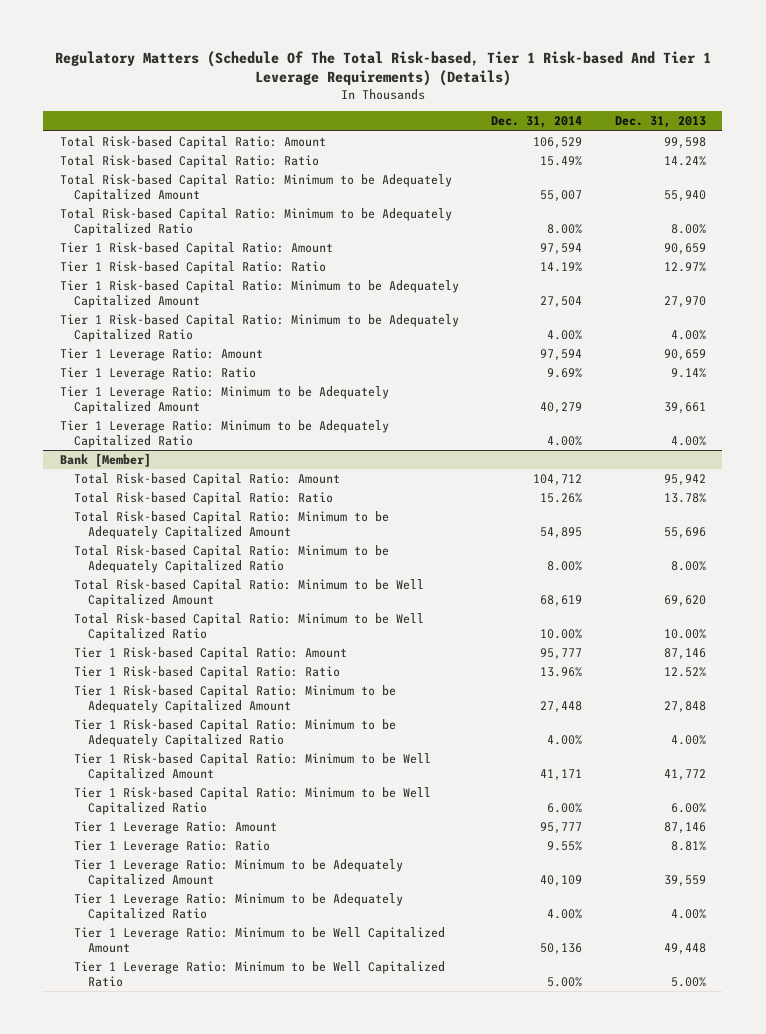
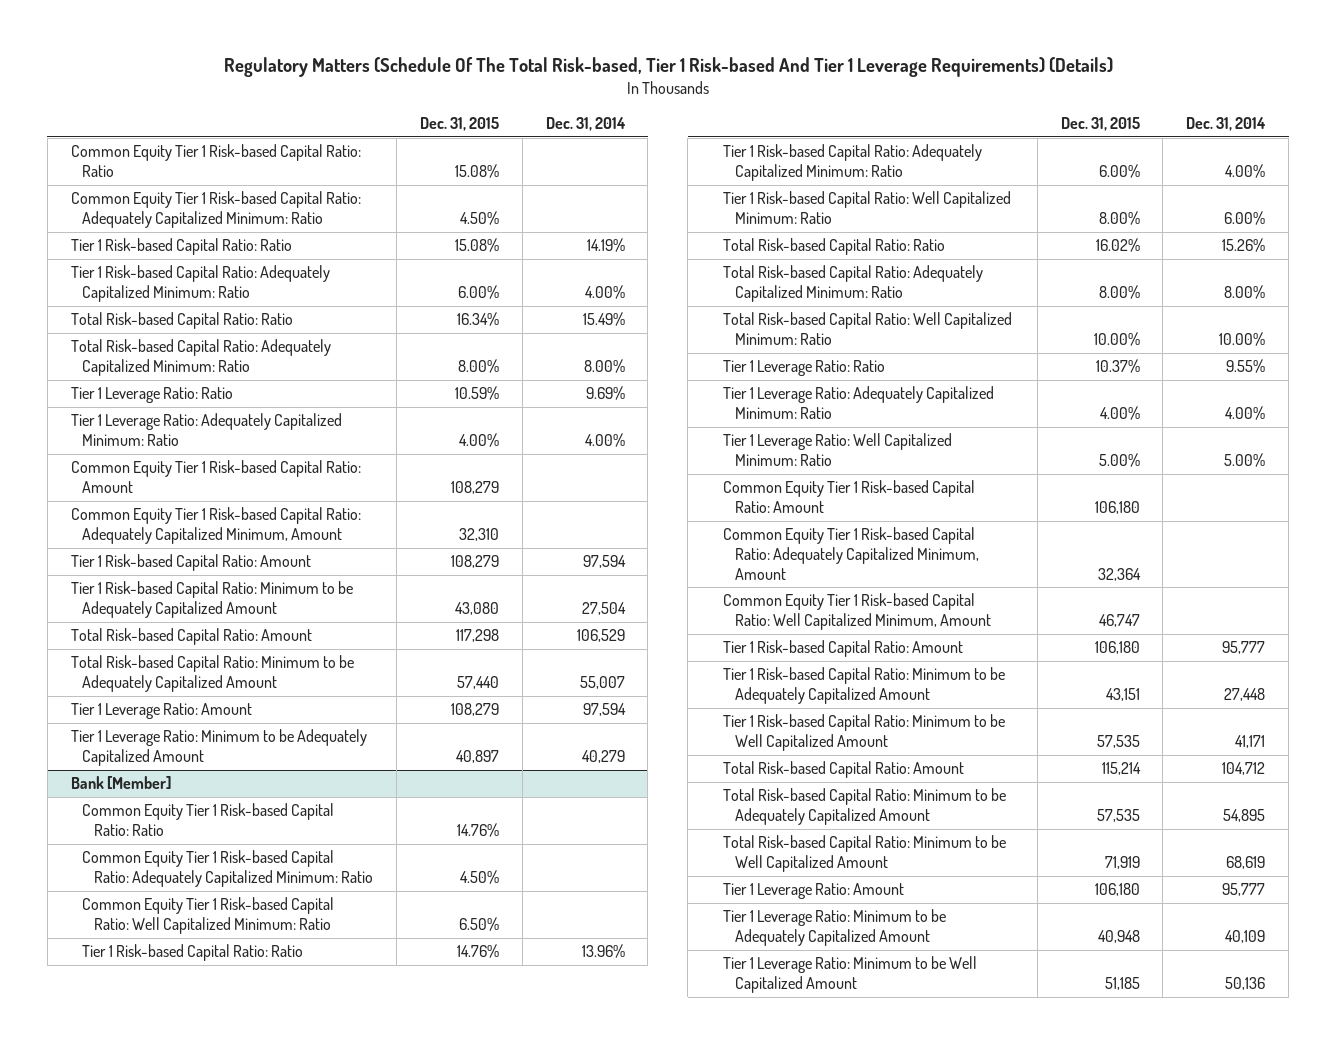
[614,116,706,129] Dec. 31, 2013 -> none
none -> [419,117,499,132] Dec. 31, 2015
none -> [70,144,361,178] Common Equity Tier 1 Risk-based Capital Ratio: Ratio
none -> [70,191,361,229] Common Equity Tier 1 Risk-based Capital Ratio: Adequately Capitalized Minimum: Ratio
[59,260,326,274] Tier 1 Risk-based Capital Ratio: Ratio -> [70,238,292,256] Tier 1 Risk-based Capital Ratio: Ratio
none -> [70,265,330,303] Tier 1 Risk-based Capital Ratio: Adequately Capitalized Minimum: Ratio
[59,207,452,237] Total Risk-based Capital Ratio: Minimum to be Adequately Capitalized Ratio -> [70,339,331,377] Total Risk-based Capital Ratio: Adequately Capitalized Minimum: Ratio
[59,366,256,380] Tier 1 Leverage Ratio: Ratio -> [70,387,233,404] Tier 1 Leverage Ratio: Ratio
none -> [70,413,342,447] Tier 1 Leverage Ratio: Adequately Capitalized Minimum: Ratio
none -> [70,460,361,494] Common Equity Tier 1 Risk-based Capital Ratio: Amount
none -> [70,507,361,545] Common Equity Tier 1 Risk-based Capital Ratio: Adequately Capitalized Minimum, Amount
[59,313,459,343] Tier 1 Risk-based Capital Ratio: Minimum to be Adequately Capitalized Ratio -> none
[59,135,326,149] Total Risk-based Capital Ratio: Amount -> [70,628,312,646] Total Risk-based Capital Ratio: Amount
[59,173,452,203] Total Risk-based Capital Ratio: Minimum to be Adequately Capitalized Amount -> [70,655,354,693] Total Risk-based Capital Ratio: Minimum to be Adequately Capitalized Amount
[59,419,389,449] Tier 1 Leverage Ratio: Minimum to be Adequately Capitalized Ratio -> none
none -> [82,803,335,837] Common Equity Tier 1 Risk-based Capital Ratio: Ratio
none -> [82,850,374,888] Common Equity Tier 1 Risk-based Capital Ratio: Adequately Capitalized Minimum: Ratio
none -> [82,897,335,935] Common Equity Tier 1 Risk-based Capital Ratio: Well Capitalized Minimum: Ratio
[73,665,340,679] Tier 1 Risk-based Capital Ratio: Ratio -> [82,944,304,962] Tier 1 Risk-based Capital Ratio: Ratio
none -> [723,144,983,182] Tier 1 Risk-based Capital Ratio: Adequately Capitalized Minimum: Ratio
none -> [723,191,1012,225] Tier 1 Risk-based Capital Ratio: Well Capitalized Minimum: Ratio
[73,544,389,574] Total Risk-based Capital Ratio: Minimum to be Adequately Capitalized Ratio -> [723,265,984,303] Total Risk-based Capital Ratio: Adequately Capitalized Minimum: Ratio
[73,612,424,642] Total Risk-based Capital Ratio: Minimum to be Well Capitalized Ratio -> [723,312,1013,346] Total Risk-based Capital Ratio: Well Capitalized Minimum: Ratio
[73,839,270,853] Tier 1 Leverage Ratio: Ratio -> [723,360,886,377] Tier 1 Leverage Ratio: Ratio
none -> [723,386,995,420] Tier 1 Leverage Ratio: Adequately Capitalized Minimum: Ratio
none -> [723,433,953,467] Tier 1 Leverage Ratio: Well Capitalized Minimum: Ratio
none -> [723,480,976,514] Common Equity Tier 1 Risk-based Capital Ratio: Amount
none -> [723,527,979,580] Common Equity Tier 1 Risk-based Capital Ratio: Adequately Capitalized Minimum, Amount
none -> [723,593,991,631] Common Equity Tier 1 Risk-based Capital Ratio: Well Capitalized Minimum, Amount
[73,718,396,748] Tier 1 Risk-based Capital Ratio: Minimum to be Adequately Capitalized Ratio -> none
[73,786,431,816] Tier 1 Risk-based Capital Ratio: Minimum to be Well Capitalized Ratio -> none
[73,472,340,486] Total Risk-based Capital Ratio: Amount -> [723,761,965,779] Total Risk-based Capital Ratio: Amount
[73,510,389,540] Total Risk-based Capital Ratio: Minimum to be Adequately Capitalized Amount -> [723,788,1007,826] Total Risk-based Capital Ratio: Minimum to be Adequately Capitalized Amount
[73,578,424,608] Total Risk-based Capital Ratio: Minimum to be Well Capitalized Amount -> [723,835,1007,873] Total Risk-based Capital Ratio: Minimum to be Well Capitalized Amount
[73,892,403,922] Tier 1 Leverage Ratio: Minimum to be Adequately Capitalized Ratio -> none
[73,960,445,988] Tier 1 Leverage Ratio: Minimum to be Well Capitalized Ratio -> none

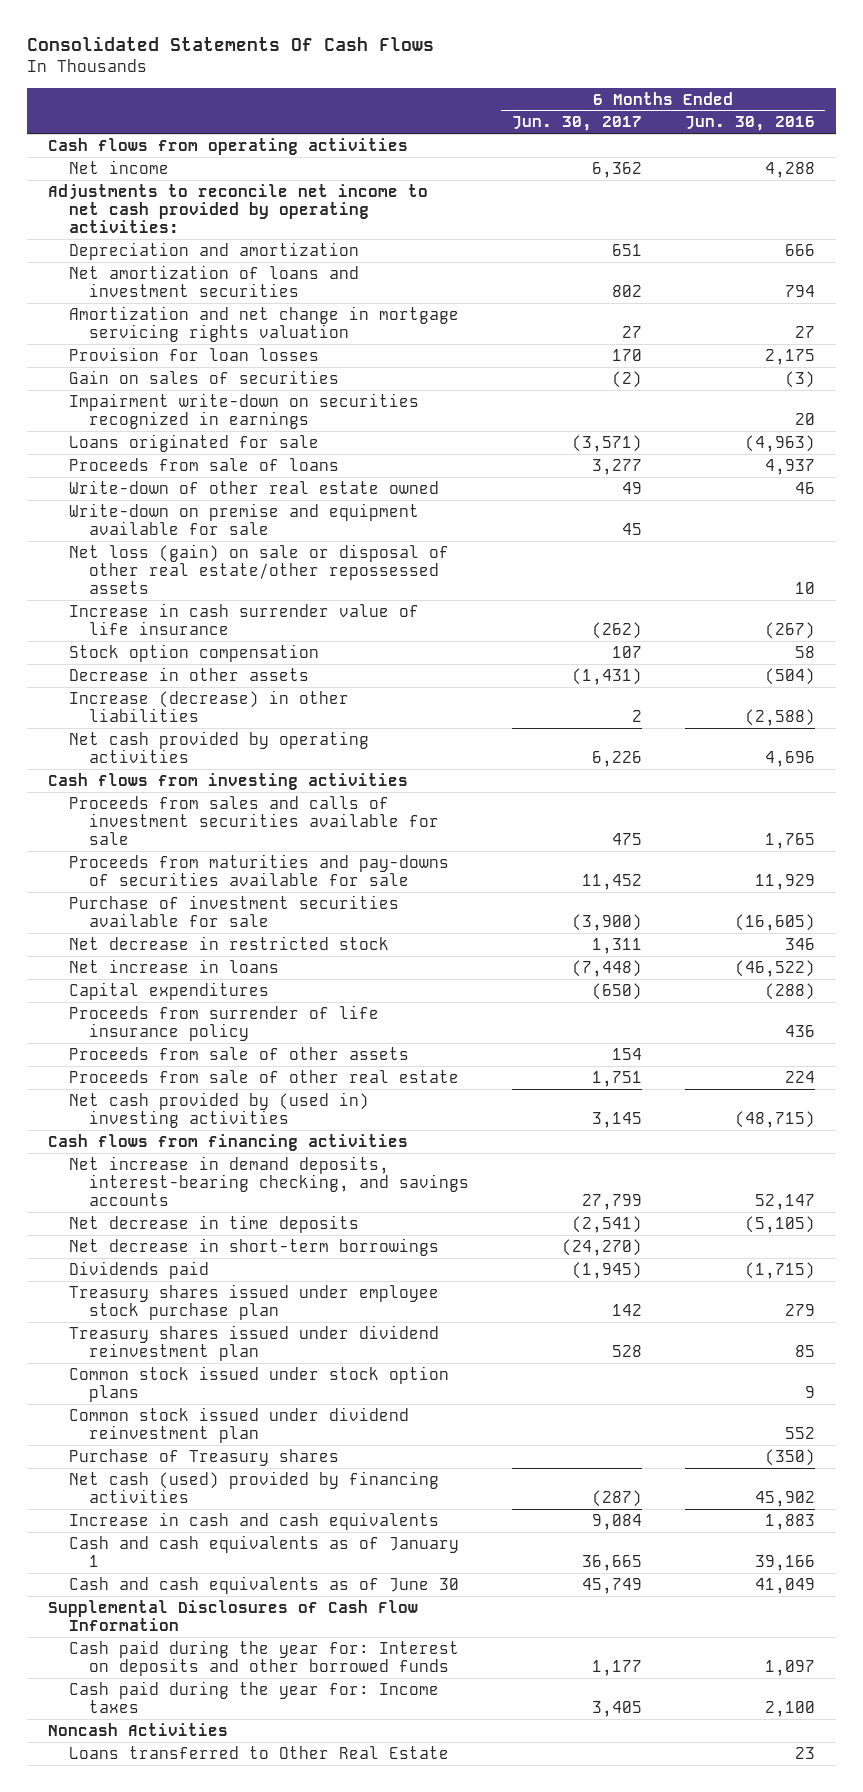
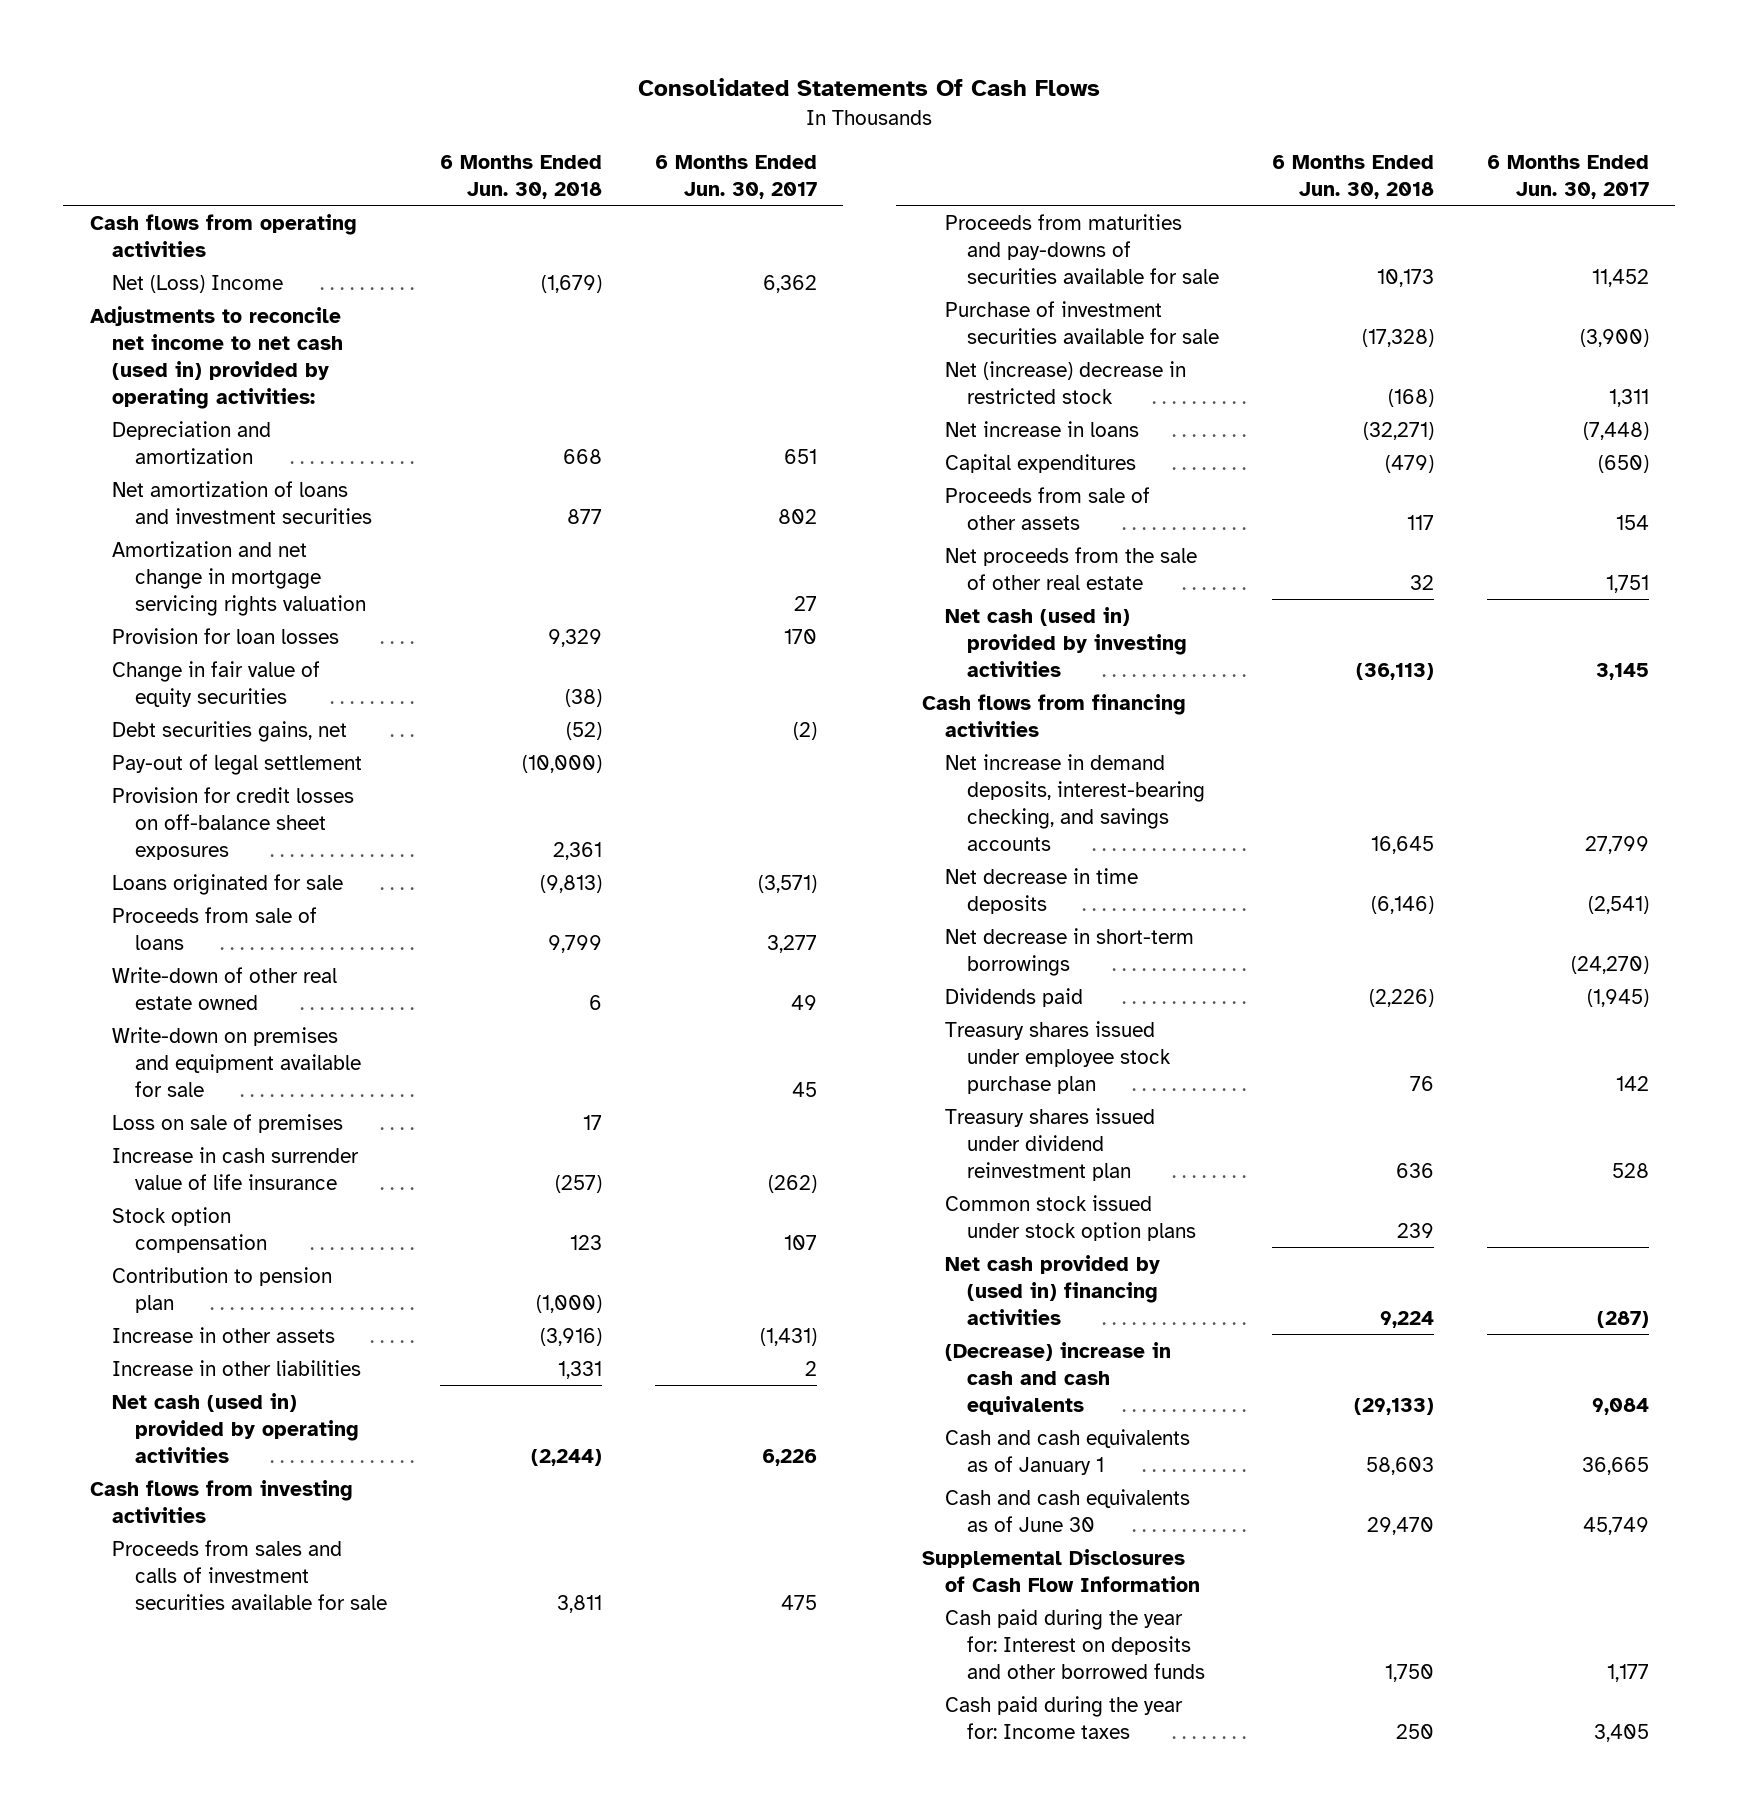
[684,116,815,132] Jun. 30, 2016 -> none
none -> [439,155,602,200] 6 Months Ended Jun. 30, 2018
[68,159,169,174] Net income -> [112,274,284,293] Net (Loss) Income
[48,183,429,234] Adjustments to reconcile net income to net cash provided by operating activities: -> [89,305,344,409] Adjustments to reconcile net income to net cash (used in) provided by operating activities:
[68,392,419,430] Impairment write-down on securities recognized in earnings -> none
none -> [112,660,321,707] Change in fair value of equity securities
[68,369,339,384] Gain on sales of securities -> [112,720,348,742] Debt securities gains, net
none -> [112,753,363,775] Pay-out of legal settlement
none -> [112,786,355,860] Provision for credit losses on off-balance sheet exposures
[68,543,449,595] Net loss (gain) on sale or disposal of other real estate/other repossessed assets -> none
[68,502,419,536] Write-down on premise and equipment available for sale -> [112,1026,362,1097] Write-down on premises and equipment available for sale
none -> [112,1113,344,1133] Loss on sale of premises
none -> [112,1266,333,1313] Contribution to pension plan
[68,666,309,681] Decrease in other assets -> [112,1326,336,1343] Increase in other assets
[68,689,349,723] Increase (decrease) in other liabilities -> [112,1359,362,1376] Increase in other liabilities
[68,730,369,764] Net cash provided by operating activities -> [112,1392,360,1463] Net cash (used in) provided by operating activities
[68,935,389,950] Net decrease in restricted stock -> [944,360,1186,404] Net (increase) decrease in restricted stock
[68,1004,379,1042] Proceeds from surrender of life insurance policy -> none
[68,1069,459,1083] Proceeds from sale of other real estate -> [944,546,1197,590] Net proceeds from the sale of other real estate
[68,1091,369,1129] Net cash provided by (used in) investing activities -> [944,606,1188,677] Net cash (used in) provided by investing activities
[68,1406,409,1444] Common stock issued under dividend reinvestment plan -> none
[68,1448,339,1466] Purchase of Treasury shares -> none
[68,1470,439,1504] Net cash (used) provided by financing activities -> [944,1254,1160,1325] Net cash provided by (used in) financing activities
[68,1511,439,1530] Increase in cash and cash equivalents -> [944,1341,1171,1415] (Decrease) increase in cash and cash equivalents
[48,1722,229,1736] Noncash Activities -> none
[68,1745,449,1759] Loans transferred to Other Real Estate -> none

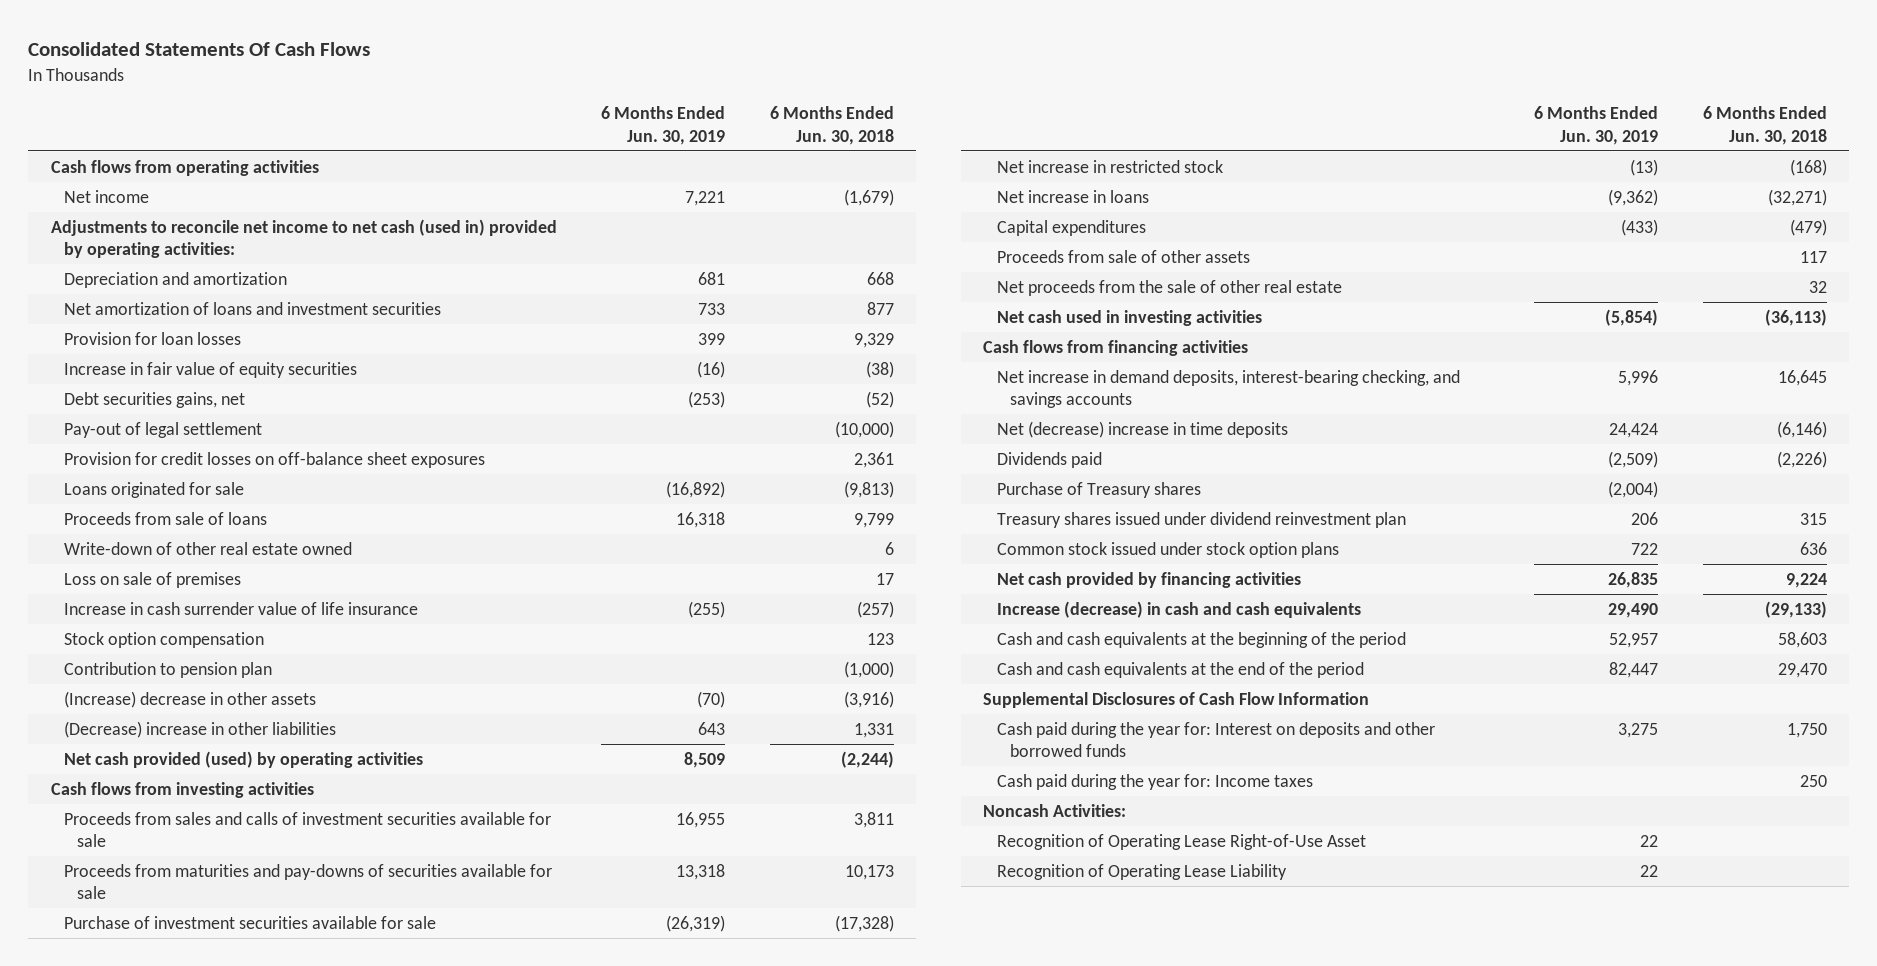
[654,155,817,200] 6 Months Ended Jun. 30, 2017 -> none
none -> [601,106,726,145] 6 Months Ended Jun. 30, 2019
[112,274,284,293] Net (Loss) Income -> [63,189,149,203] Net income
[112,540,367,616] Amortization and net change in mortgage servicing rights valuation -> none
[112,660,321,707] Change in fair value of equity securities -> [63,361,357,378] Increase in fair value of equity securities
[112,1026,362,1097] Write-down on premises and equipment available for sale -> none
[112,1326,336,1343] Increase in other assets -> [63,690,316,708] (Increase) decrease in other assets
[112,1359,362,1376] Increase in other liabilities -> [63,720,336,738] (Decrease) increase in other liabilities
[112,1392,360,1463] Net cash (used in) provided by operating activities -> [63,750,423,768] Net cash provided (used) by operating activities
[944,360,1186,404] Net (increase) decrease in restricted stock -> [996,159,1223,173] Net increase in restricted stock
[944,606,1188,677] Net cash (used in) provided by investing activities -> [996,309,1262,326] Net cash used in investing activities
[944,927,1194,976] Net decrease in short-term borrowings -> none
[944,867,1138,914] Net decrease in time deposits -> [996,420,1288,438] Net (decrease) increase in time deposits
[944,1020,1172,1094] Treasury shares issued under employee stock purchase plan -> none
none -> [996,481,1201,498] Purchase of Treasury shares
[1396,1162,1435,1178] 636 -> [1799,512,1827,525] 315
[1397,1222,1435,1238] 239 -> [1799,541,1827,555] 636
[944,1254,1160,1325] Net cash provided by (used in) financing activities -> [996,571,1301,588] Net cash provided by financing activities
[944,1341,1171,1415] (Decrease) increase in cash and cash equivalents -> [996,600,1361,618] Increase (decrease) in cash and cash equivalents
[944,1428,1190,1475] Cash and cash equivalents as of January 1 -> [996,631,1406,648] Cash and cash equivalents at the beginning of the period
[944,1488,1190,1532] Cash and cash equivalents as of June 30 -> [996,661,1364,678] Cash and cash equivalents at the end of the period
none -> [983,803,1127,817] Noncash Activities:
none -> [996,833,1366,850] Recognition of Operating Lease Right-of-Use Asset
none -> [996,863,1287,880] Recognition of Operating Lease Liability

